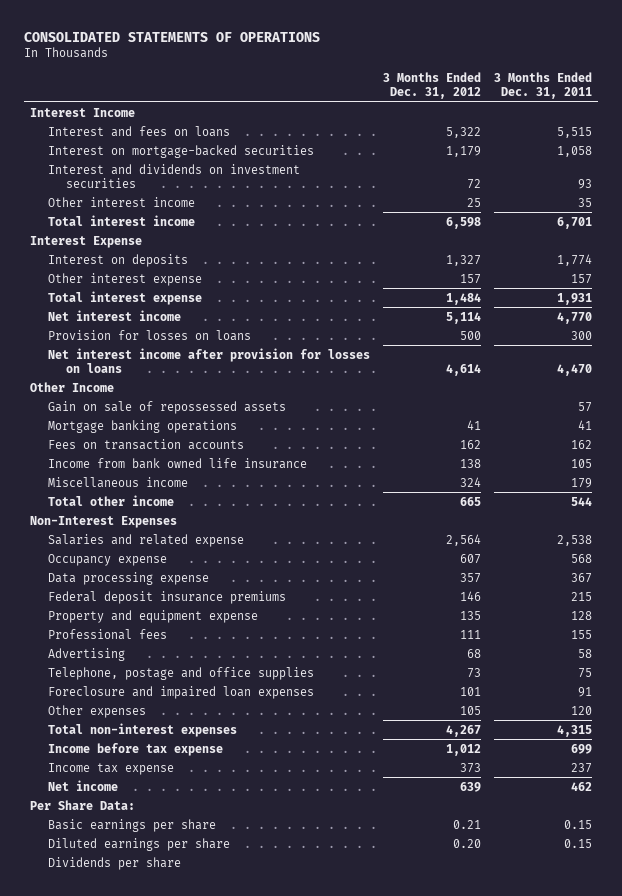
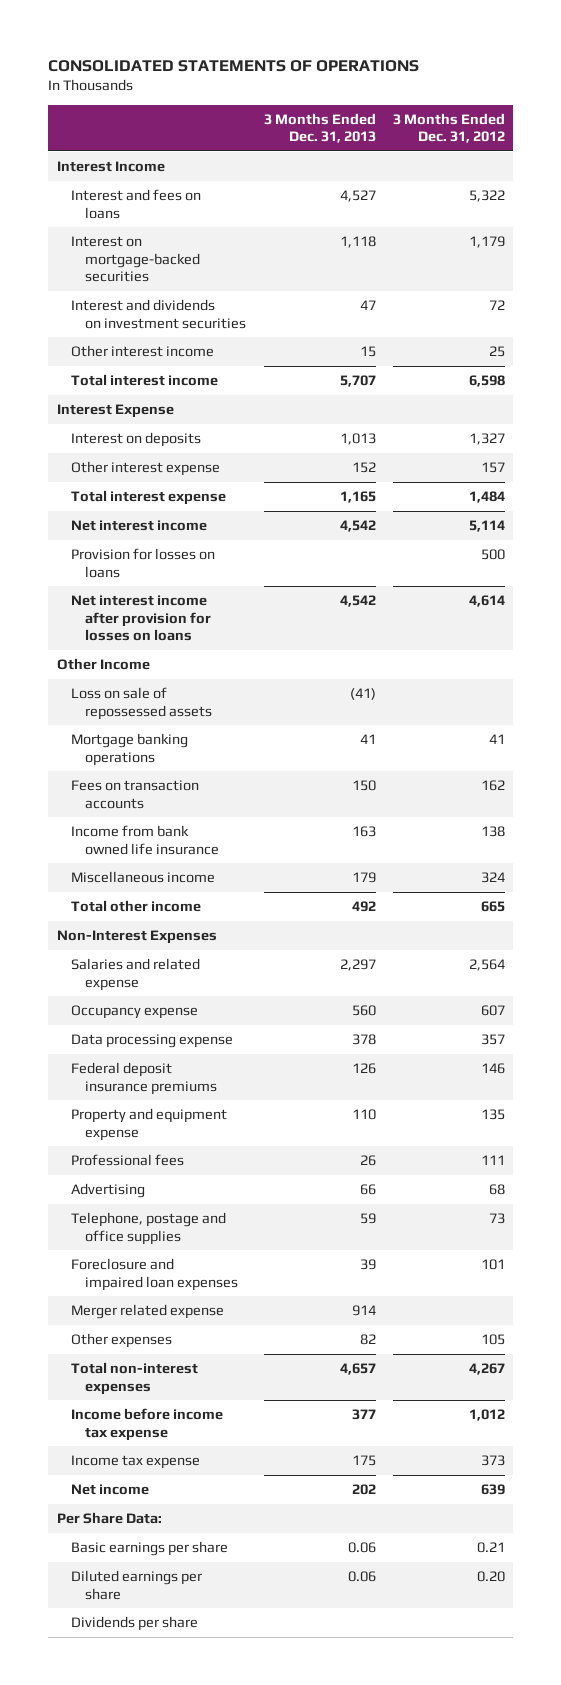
[493,72,592,100] 3 Months Ended Dec. 31, 2011 -> none
none -> [263,112,376,144] 3 Months Ended Dec. 31, 2013
[48,400,287,414] Gain on sale of repossessed assets -> [71,687,213,720] Loss on sale of repossessed assets
none -> [71,1304,225,1320] Merger related expense
[48,742,224,756] Income before tax expense -> [71,1408,224,1441] Income before income tax expense

